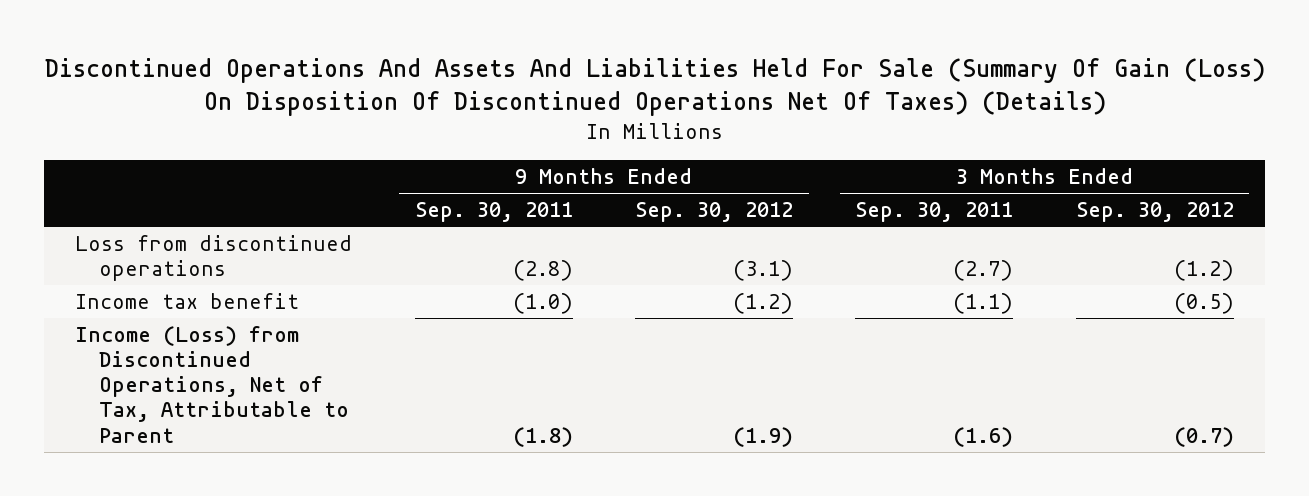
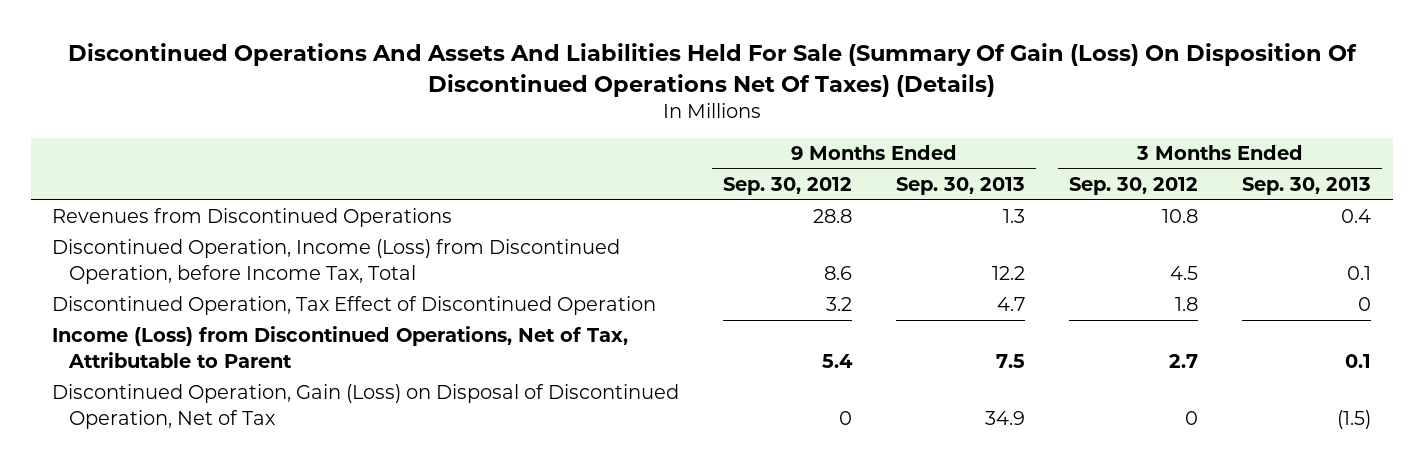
[414,202,573,223] Sep. 30, 2011 -> none
[855,202,1014,223] Sep. 30, 2011 -> none
none -> [896,177,1026,196] Sep. 30, 2013
none -> [1241,177,1371,196] Sep. 30, 2013
[75,292,300,309] Income tax benefit -> none
none -> [52,208,453,228] Revenues from Discontinued Operations
[75,234,353,281] Loss from discontinued operations -> [52,239,621,284] Discontinued Operation, Income (Loss) from Discontinued Operation, before Income Tax, Total
[733,259,794,281] (3.1) -> [824,265,853,280] 8.6
[1173,259,1234,281] (1.2) -> [1169,265,1198,280] 4.5
none -> [52,296,657,316] Discontinued Operation, Tax Effect of Discontinued Operation
[733,426,794,447] (1.9) -> [822,353,854,368] 5.4
[1173,426,1234,447] (0.7) -> [1168,353,1198,368] 2.7
none -> [52,384,680,429] Discontinued Operation, Gain (Loss) on Disposal of Discontinued Operation, Net of Tax

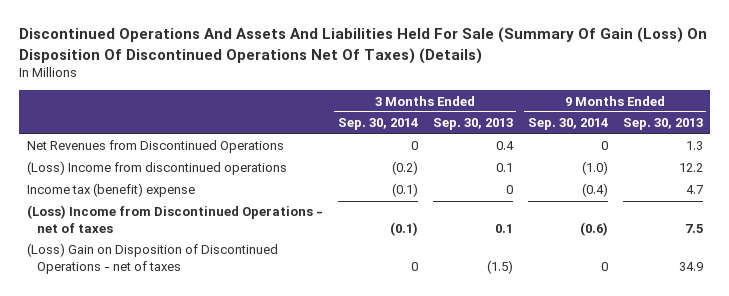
[723,177,853,196] Sep. 30, 2012 -> none
[1068,177,1198,196] Sep. 30, 2012 -> none
none -> [337,118,418,131] Sep. 30, 2014
none -> [527,118,608,131] Sep. 30, 2014
[52,208,453,228] Revenues from Discontinued Operations -> [26,140,284,154] Net Revenues from Discontinued Operations
[52,239,621,284] Discontinued Operation, Income (Loss) from Discontinued Operation, before Income Tax, Total -> [26,161,287,176] (Loss) Income from discontinued operations
[52,296,657,316] Discontinued Operation, Tax Effect of Discontinued Operation -> [26,183,195,198] Income tax (benefit) expense
[52,326,629,368] Income (Loss) from Discontinued Operations, Net of Tax, Attributable to Parent -> [26,205,323,233] (Loss) Income from Discontinued Operations - net of taxes
[52,384,680,429] Discontinued Operation, Gain (Loss) on Disposal of Discontinued Operation, Net of Tax -> [26,243,278,274] (Loss) Gain on Disposition of Discontinued Operations - net of taxes

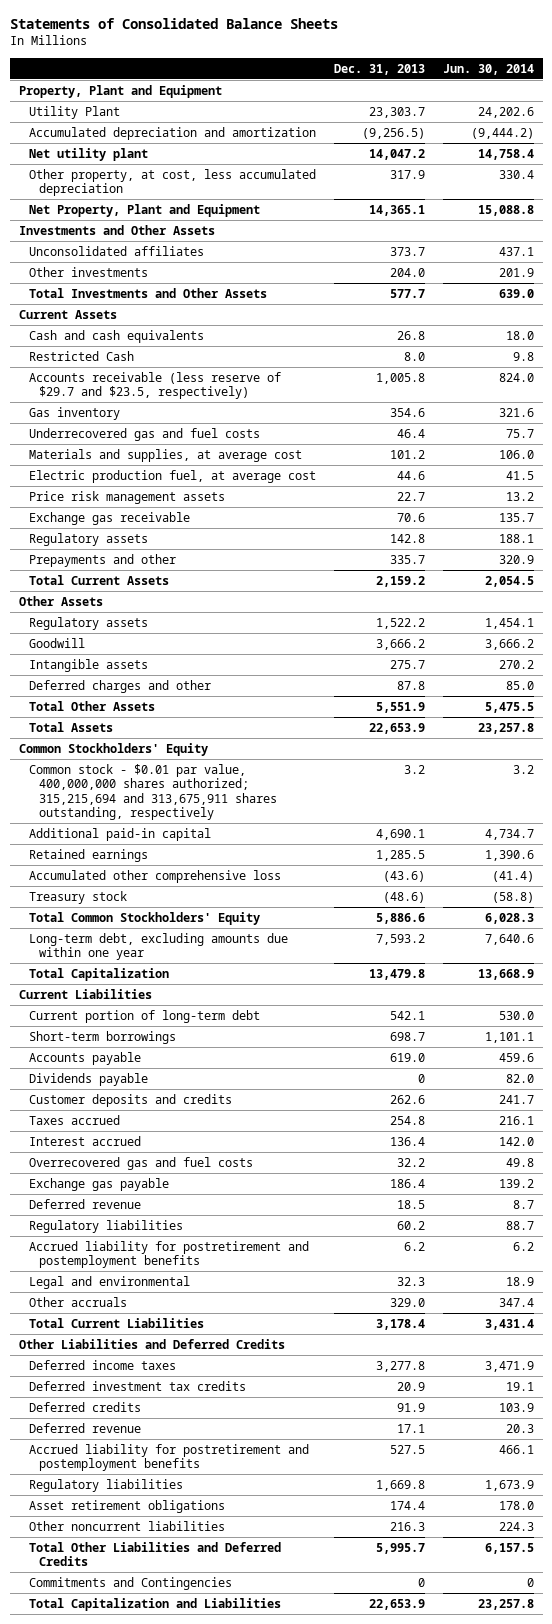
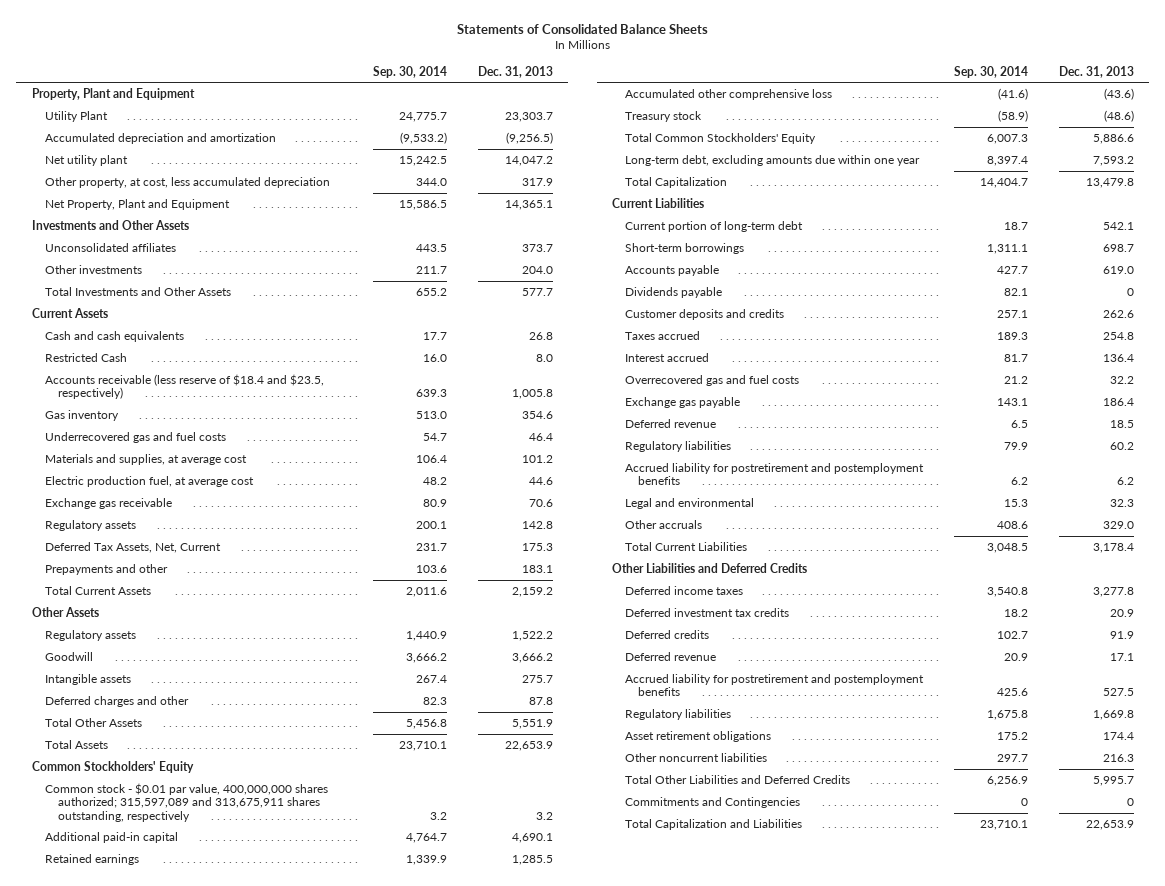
[442,63,534,75] Jun. 30, 2014 -> none
none -> [373,65,448,78] Sep. 30, 2014
[28,371,281,400] Accounts receivable (less reserve of $29.7 and $23.5, respectively) -> [44,373,324,400] Accounts receivable (less reserve of $18.4 and $23.5, respectively)
[28,490,225,504] Price risk management assets -> none
none -> [44,541,221,553] Deferred Tax Assets, Net, Current
[389,554,425,564] 335.7 -> [522,564,554,573] 183.1
[28,763,277,820] Common stock - $0.01 par value, 400,000,000 shares authorized; 315,215,694 and 313,675,911 shares outstanding, respectively -> [44,782,328,822] Common stock - $0.01 par value, 400,000,000 shares authorized; 315,597,089 and 313,675,911 shares outstanding, respectively

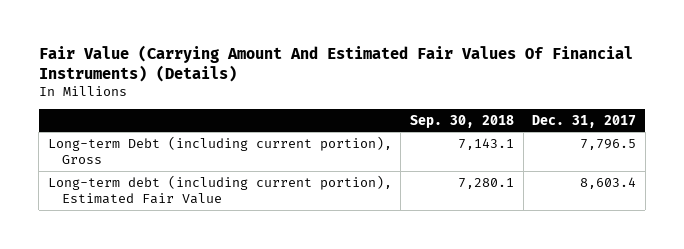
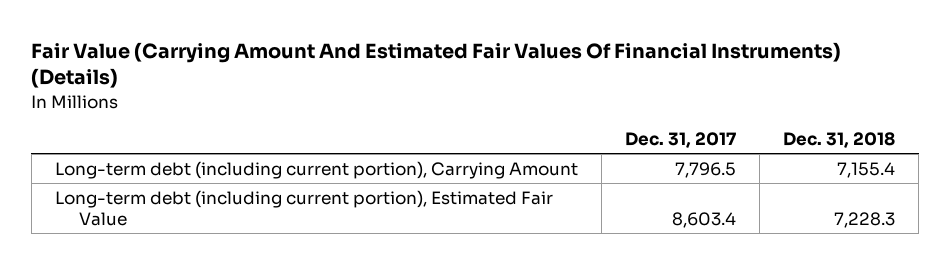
[410,114,515,128] Sep. 30, 2018 -> none
none -> [783,132,896,149] Dec. 31, 2018
[47,135,392,164] Long-term Debt (including current portion), Gross -> [54,160,578,179] Long-term debt (including current portion), Carrying Amount

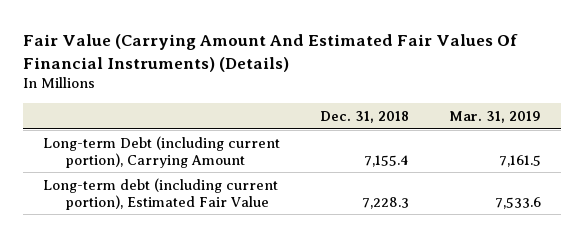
[624,132,736,149] Dec. 31, 2017 -> none
none -> [449,110,542,123] Mar. 31, 2019
[54,160,578,179] Long-term debt (including current portion), Carrying Amount -> [43,135,281,168] Long-term Debt (including current portion), Carrying Amount

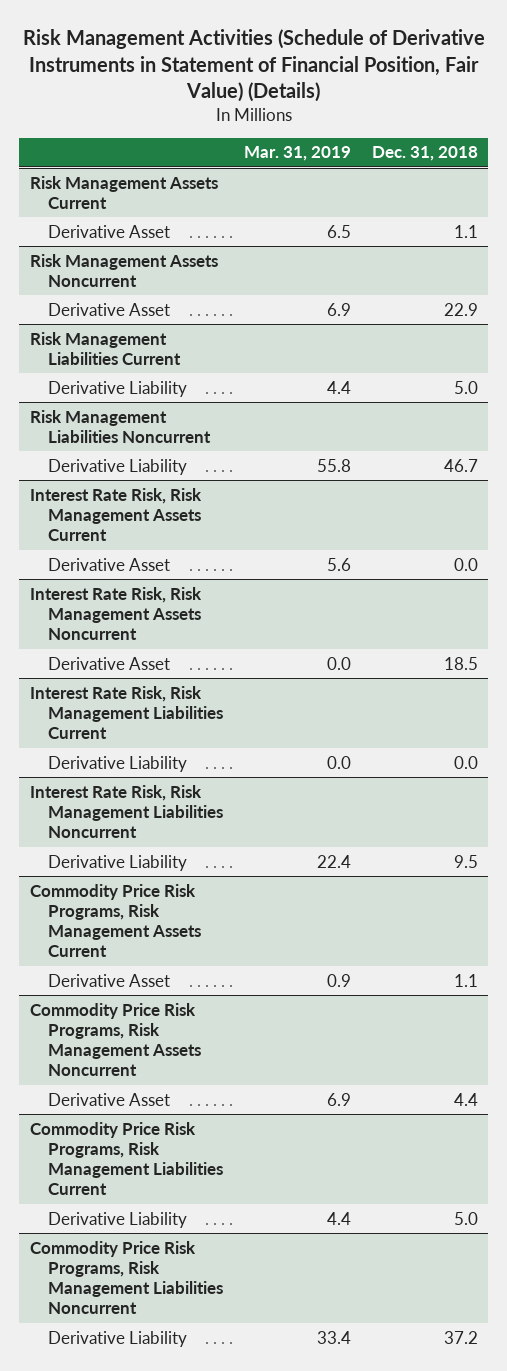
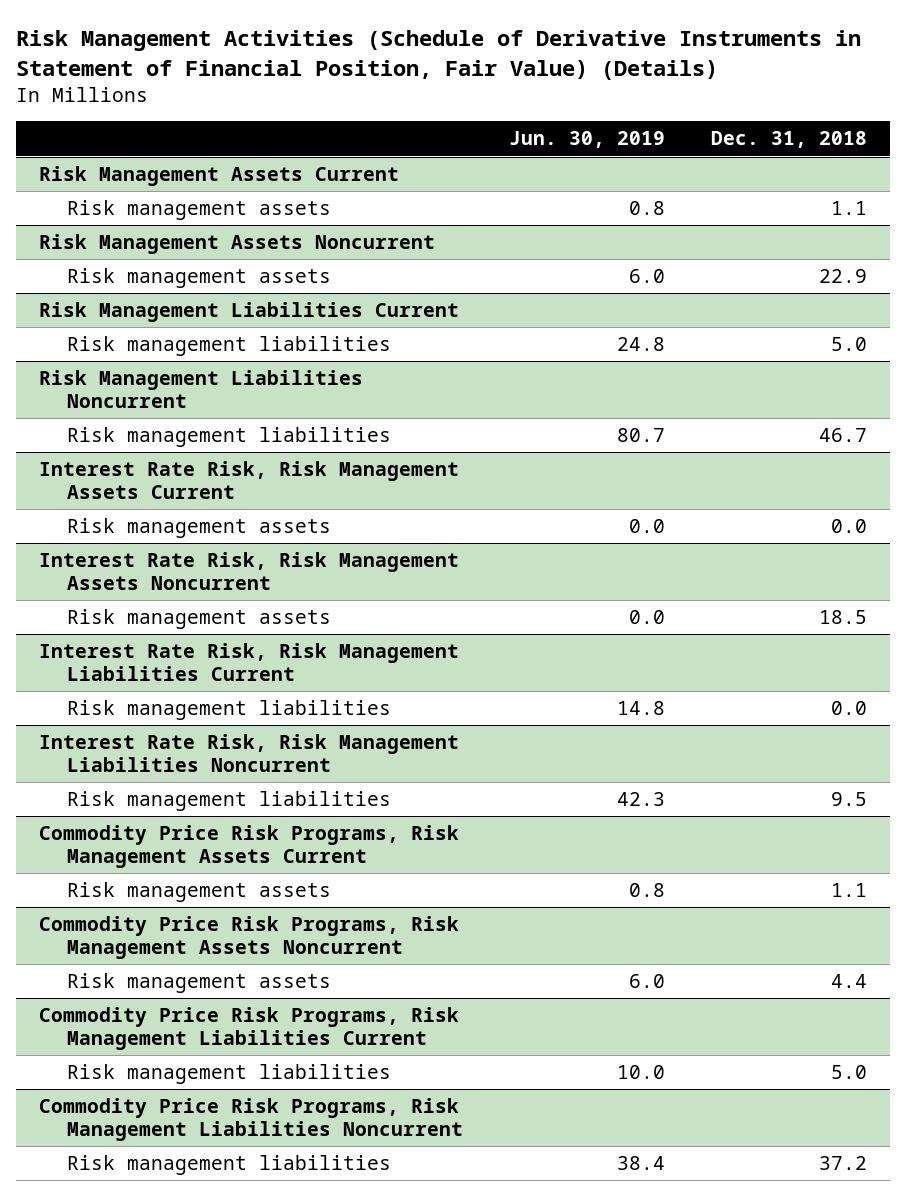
[243,146,351,162] Mar. 31, 2019 -> none
none -> [509,131,666,149] Jun. 30, 2019
[47,224,170,238] Derivative Asset -> [67,200,332,221] Risk management assets
[47,302,170,316] Derivative Asset -> [67,268,332,289] Risk management assets
[47,380,187,397] Derivative Liability -> [67,336,392,357] Risk management liabilities
[47,458,187,475] Derivative Liability -> [67,427,392,448] Risk management liabilities
[47,557,170,571] Derivative Asset -> [67,518,332,539] Risk management assets
[47,656,170,670] Derivative Asset -> [67,609,332,630] Risk management assets
[47,755,187,772] Derivative Liability -> [67,700,392,721] Risk management liabilities
[47,854,187,871] Derivative Liability -> [67,791,392,812] Risk management liabilities
[47,973,170,987] Derivative Asset -> [67,882,332,903] Risk management assets
[47,1092,170,1106] Derivative Asset -> [67,973,332,994] Risk management assets
[47,1211,187,1228] Derivative Liability -> [67,1064,392,1085] Risk management liabilities
[47,1330,187,1347] Derivative Liability -> [67,1155,392,1176] Risk management liabilities

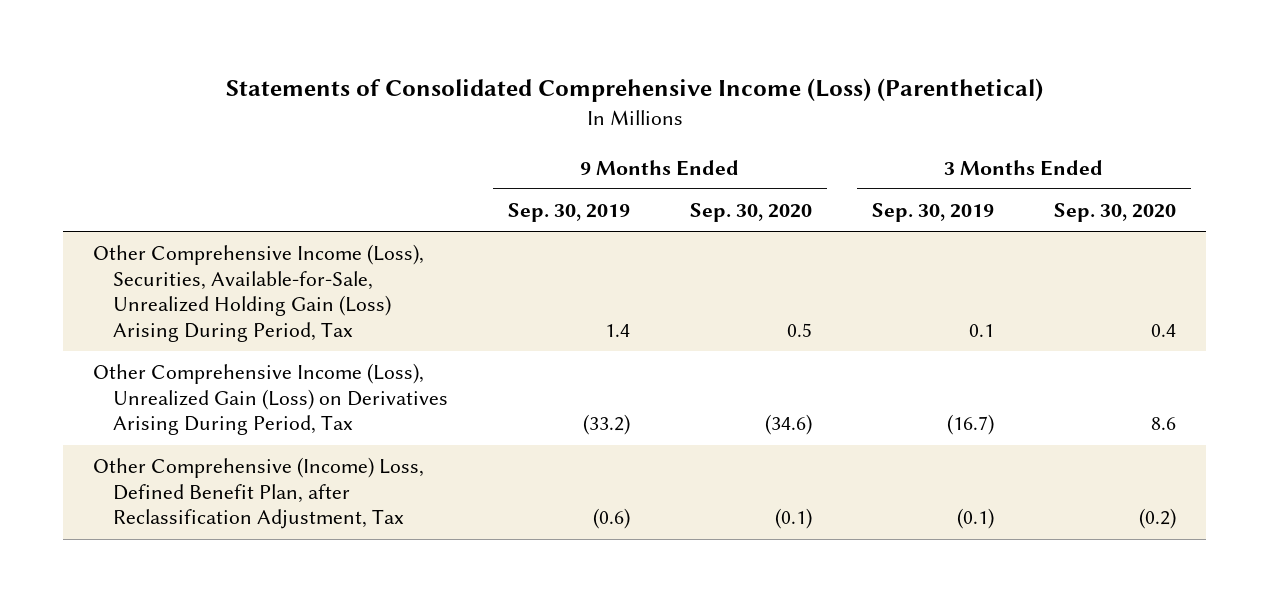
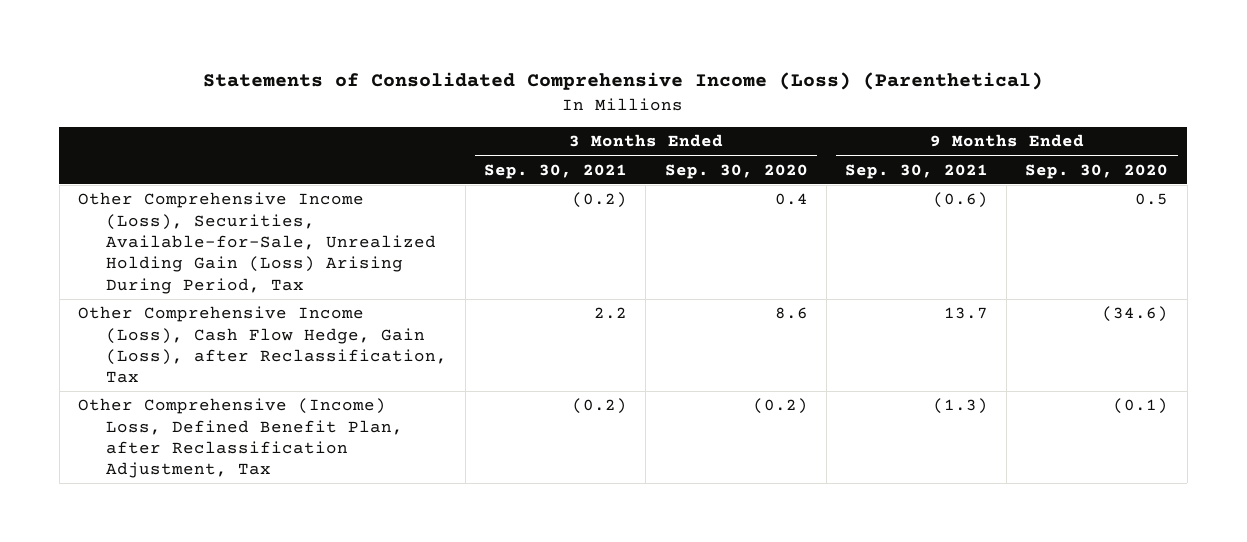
[508,203,631,223] Sep. 30, 2019 -> none
[872,203,995,223] Sep. 30, 2019 -> none
none -> [484,163,628,179] Sep. 30, 2021
none -> [845,163,989,179] Sep. 30, 2021
[93,363,448,436] Other Comprehensive Income (Loss), Unrealized Gain (Loss) on Derivatives Arising During Period, Tax -> [78,306,447,384] Other Comprehensive Income (Loss), Cash Flow Hedge, Gain (Loss), after Reclassification, Tax

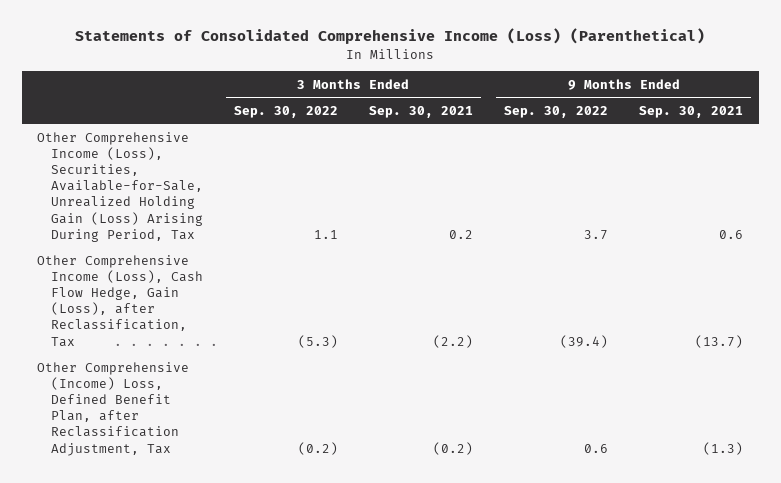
[664,163,808,179] Sep. 30, 2020 -> none
[1025,163,1169,179] Sep. 30, 2020 -> none
none -> [233,105,338,118] Sep. 30, 2022
none -> [504,105,609,118] Sep. 30, 2022
[572,192,628,209] (0.2) -> [448,229,473,239] 0.2
[933,192,989,209] (0.6) -> [719,229,744,239] 0.6
[594,307,628,320] 2.2 -> [432,334,473,348] (2.2)
[944,307,989,320] 13.7 -> [695,334,744,348] (13.7)

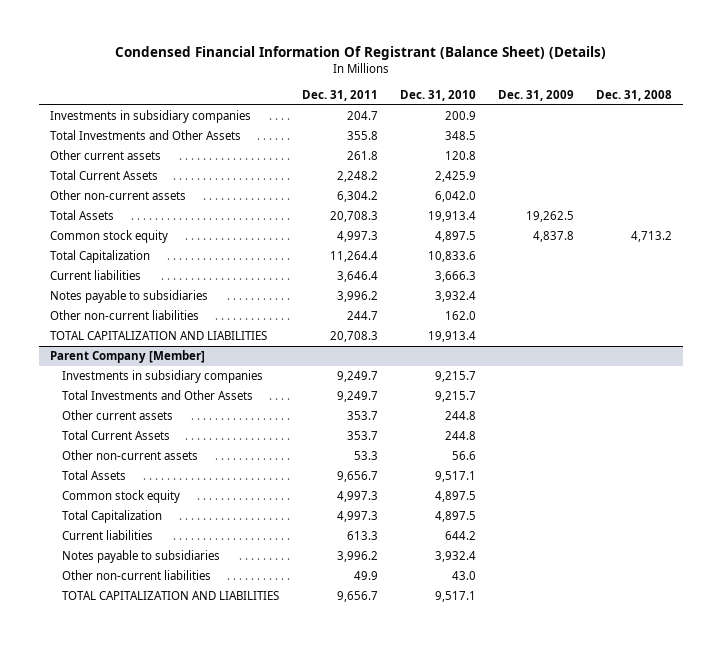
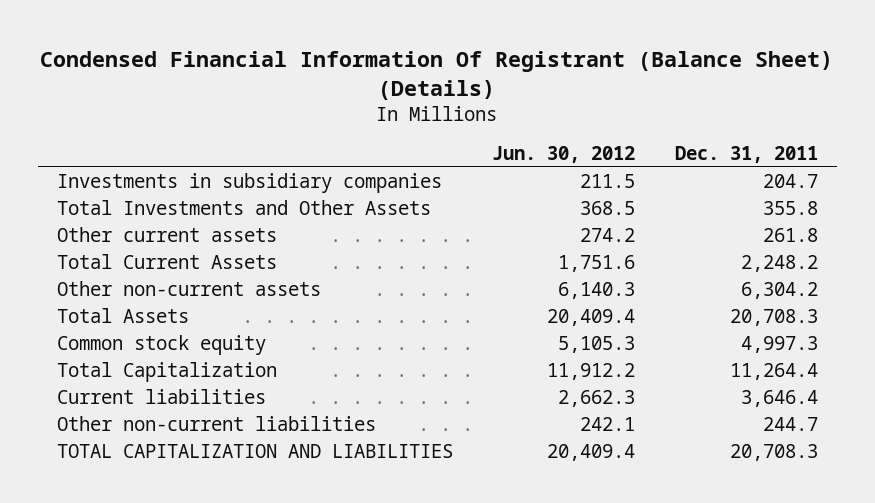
[399,89,476,101] Dec. 31, 2010 -> none
[497,89,574,101] Dec. 31, 2009 -> none
[596,89,673,101] Dec. 31, 2008 -> none
none -> [492,146,636,164] Jun. 30, 2012
[50,290,209,304] Notes payable to subsidiaries -> none
[50,350,206,364] Parent Company [Member] -> none
[62,370,264,384] Investments in subsidiary companies -> none
[62,390,254,401] Total Investments and Other Assets -> none
[62,410,174,421] Other current assets -> none
[62,430,171,441] Total Current Assets -> none
[62,450,199,461] Other non-current assets -> none
[62,470,127,481] Total Assets -> none
[62,490,181,504] Common stock equity -> none
[62,510,163,524] Total Capitalization -> none
[62,530,154,541] Current liabilities -> none
[62,550,221,564] Notes payable to subsidiaries -> none
[62,570,212,581] Other non-current liabilities -> none
[62,591,280,601] TOTAL CAPITALIZATION AND LIABILITIES -> none

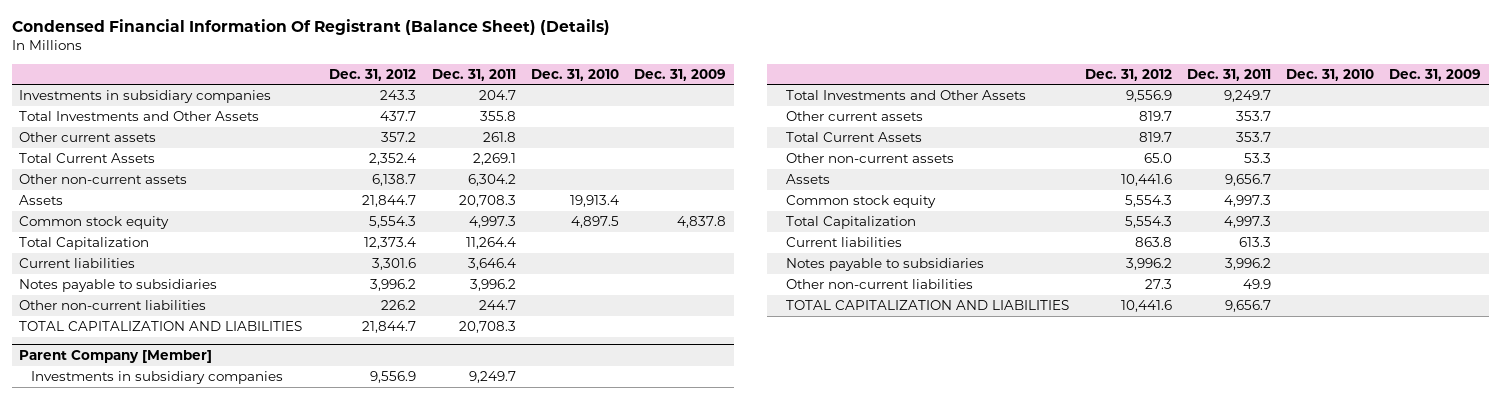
[492,146,636,164] Jun. 30, 2012 -> none
none -> [329,68,417,81] Dec. 31, 2012
none -> [530,68,619,81] Dec. 31, 2010
none -> [633,68,726,81] Dec. 31, 2009
[740,255,818,273] 2,248.2 -> [472,153,516,166] 2,269.1
[57,308,190,324] Total Assets -> [19,195,64,206] Assets
none -> [19,279,218,293] Notes payable to subsidiaries
none -> [19,350,213,364] Parent Company [Member]
none -> [31,371,284,385] Investments in subsidiary companies
none -> [786,90,1027,101] Total Investments and Other Assets
none -> [786,111,924,122] Other current assets
none -> [786,132,923,143] Total Current Assets
none -> [786,153,955,164] Other non-current assets
none -> [786,174,831,185] Assets
none -> [786,195,937,209] Common stock equity
none -> [786,216,917,230] Total Capitalization
none -> [786,237,903,248] Current liabilities
none -> [786,258,985,272] Notes payable to subsidiaries
none -> [786,279,974,290] Other non-current liabilities
none -> [786,300,1070,311] TOTAL CAPITALIZATION AND LIABILITIES

